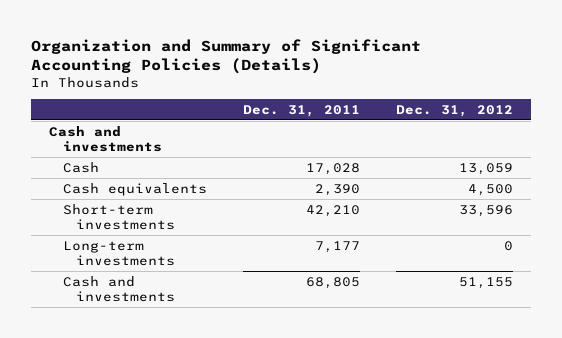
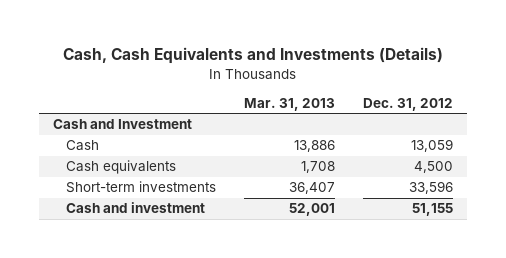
[31,38,422,75] Organization and Summary of Significant Accounting Policies (Details) -> [63,47,444,65] Cash, Cash Equivalents and Investments (Details)
[242,105,360,118] Dec. 31, 2011 -> none
none -> [244,97,336,111] Mar. 31, 2013
[49,125,162,153] Cash and investments -> [52,119,192,130] Cash and Investment
[62,240,176,267] Long-term investments -> none
[62,275,176,303] Cash and investments -> [65,202,205,214] Cash and investment

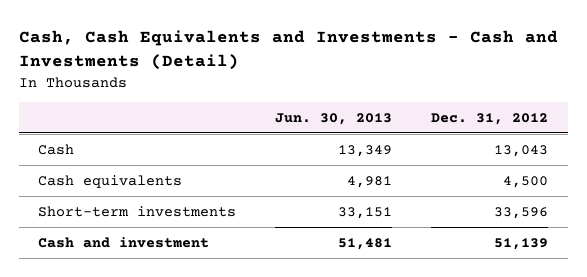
[63,47,444,65] Cash, Cash Equivalents and Investments (Details) -> [18,30,558,70] Cash, Cash Equivalents and Investments - Cash and Investments (Detail)
[244,97,336,111] Mar. 31, 2013 -> none
none -> [275,112,393,125] Jun. 30, 2013
[52,119,192,130] Cash and Investment -> none
[411,139,454,153] 13,059 -> [494,144,549,157] 13,043
[412,203,454,217] 51,155 -> [494,237,549,250] 51,139

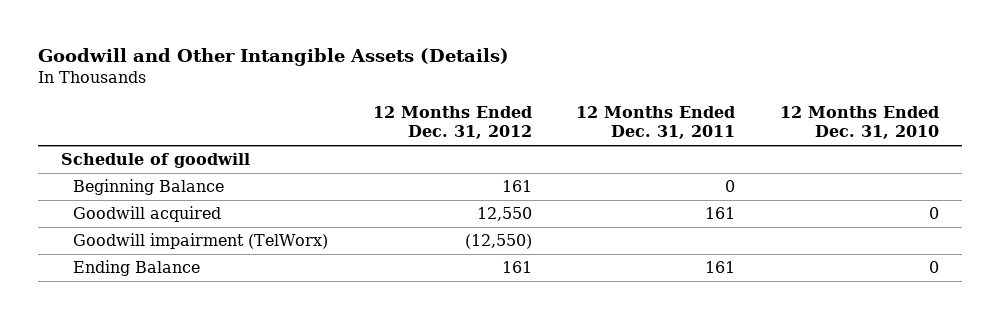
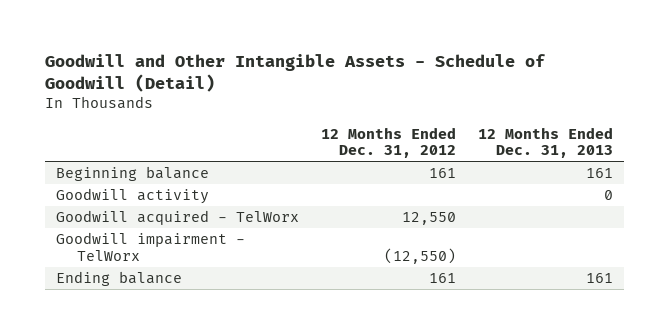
[38,48,510,67] Goodwill and Other Intangible Assets (Details) -> [44,53,545,92] Goodwill and Other Intangible Assets - Schedule of Goodwill (Detail)
[576,105,736,140] 12 Months Ended Dec. 31, 2011 -> none
[780,105,940,140] 12 Months Ended Dec. 31, 2010 -> none
none -> [477,126,613,159] 12 Months Ended Dec. 31, 2013
[60,153,250,169] Schedule of goodwill -> none
[72,179,224,196] Beginning Balance -> [55,166,209,182] Beginning balance
none -> [55,188,209,205] Goodwill activity
[72,206,221,223] Goodwill acquired -> [55,210,299,226] Goodwill acquired - TelWorx
[72,233,328,250] Goodwill impairment (TelWorx) -> [55,232,245,261] Goodwill impairment - TelWorx
[72,260,200,277] Ending Balance -> [55,271,182,287] Ending balance

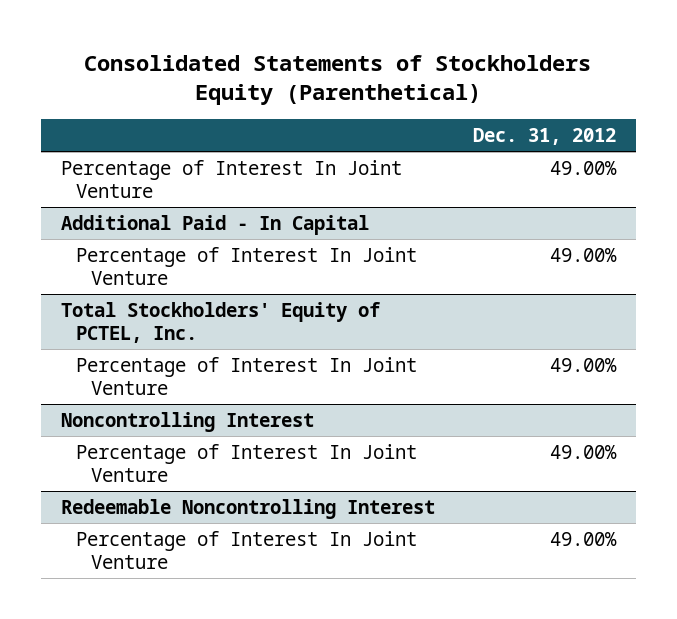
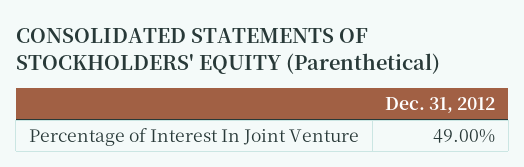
[84,54,592,106] Consolidated Statements of Stockholders Equity (Parenthetical) -> [15,27,440,75] CONSOLIDATED STATEMENTS OF STOCKHOLDERS' EQUITY (Parenthetical)
[60,214,369,235] Additional Paid - In Capital -> none
[75,246,417,286] Percentage of Interest In Joint Venture -> none
[60,301,381,344] Total Stockholders' Equity of PCTEL, Inc. -> none
[75,356,417,396] Percentage of Interest In Joint Venture -> none
[60,411,314,432] Noncontrolling Interest -> none
[75,443,417,483] Percentage of Interest In Joint Venture -> none
[60,498,435,519] Redeemable Noncontrolling Interest -> none
[75,530,417,570] Percentage of Interest In Joint Venture -> none

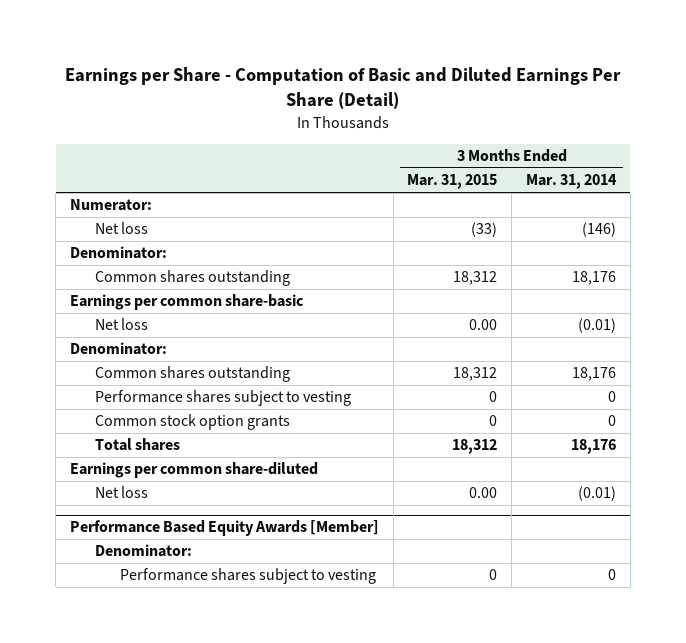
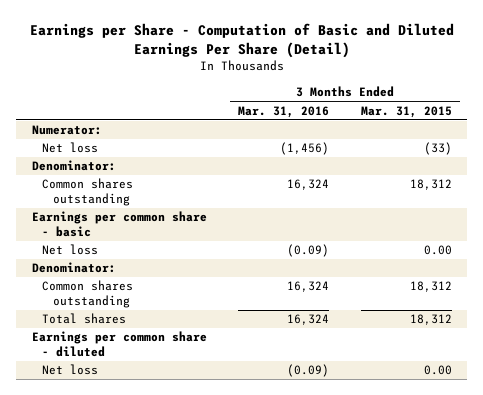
[525,174,617,190] Mar. 31, 2014 -> none
none -> [238,105,330,118] Mar. 31, 2016
[70,294,305,311] Earnings per common share-basic -> [31,211,207,237] Earnings per common share - basic
[94,390,351,407] Performance shares subject to vesting -> none
[94,414,290,431] Common stock option grants -> none
[70,462,319,479] Earnings per common share-diluted -> [31,331,207,357] Earnings per common share - diluted
[70,520,380,537] Performance Based Equity Awards [Member] -> none
[94,544,192,558] Denominator: -> none
[119,568,376,585] Performance shares subject to vesting -> none

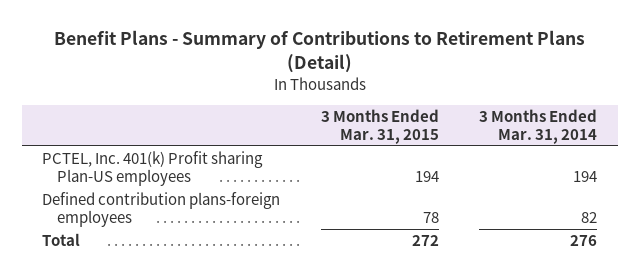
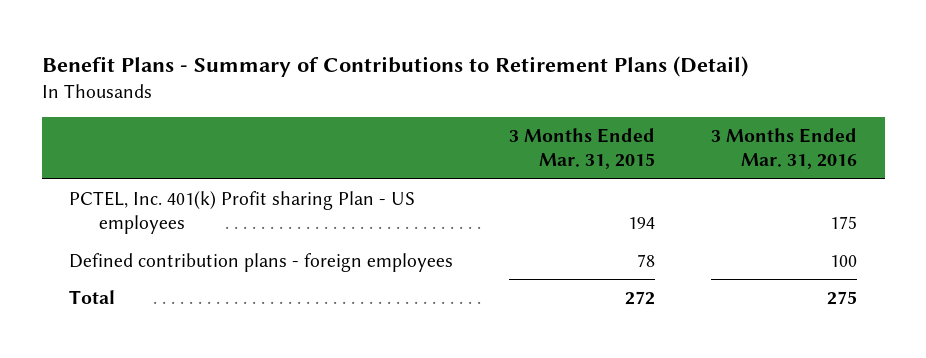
[479,108,598,145] 3 Months Ended Mar. 31, 2014 -> none
none -> [710,127,857,170] 3 Months Ended Mar. 31, 2016
[42,150,264,187] PCTEL, Inc. 401(k) Profit sharing Plan-US employees -> [69,190,416,235] PCTEL, Inc. 401(k) Profit sharing Plan - US employees
[42,191,281,228] Defined contribution plans-foreign employees -> [69,252,454,272] Defined contribution plans - foreign employees

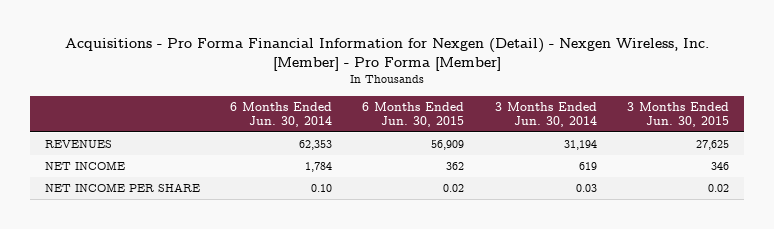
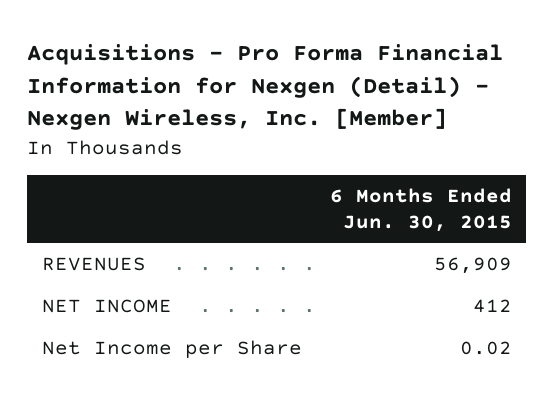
[64,38,709,72] Acquisitions - Pro Forma Financial Information for Nexgen (Detail) - Nexgen Wireless, Inc. [Member] - Pro Forma [Member] -> [27,44,504,131] Acquisitions - Pro Forma Financial Information for Nexgen (Detail) - Nexgen Wireless, Inc. [Member]
[230,101,333,128] 6 Months Ended Jun. 30, 2014 -> none
[494,101,597,128] 3 Months Ended Jun. 30, 2014 -> none
[626,101,729,128] 3 Months Ended Jun. 30, 2015 -> none
[446,162,465,171] 362 -> [473,299,513,314] 412
[44,183,200,193] NET INCOME PER SHARE -> [41,340,302,360] Net Income per Share

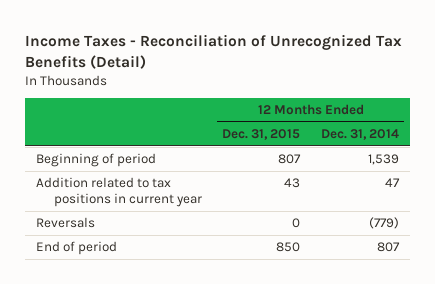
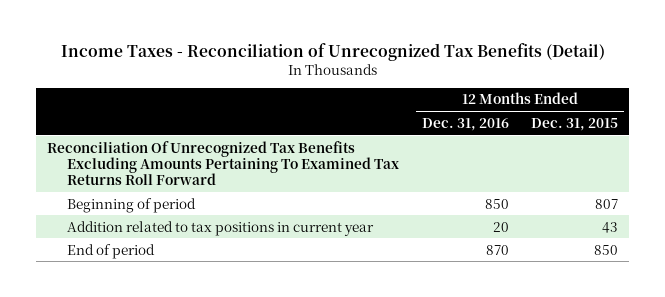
[321,129,400,141] Dec. 31, 2014 -> none
none -> [421,117,509,131] Dec. 31, 2016
none -> [47,140,400,185] Reconciliation Of Unrecognized Tax Benefits Excluding Amounts Pertaining To Examined Tax Returns Roll Forward
[35,217,95,229] Reversals -> none

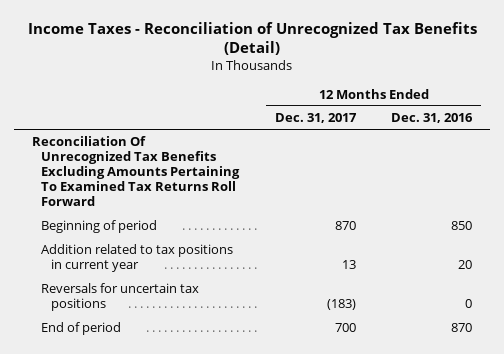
[531,117,619,131] Dec. 31, 2015 -> none
none -> [274,113,357,124] Dec. 31, 2017
none -> [41,283,200,312] Reversals for uncertain tax positions

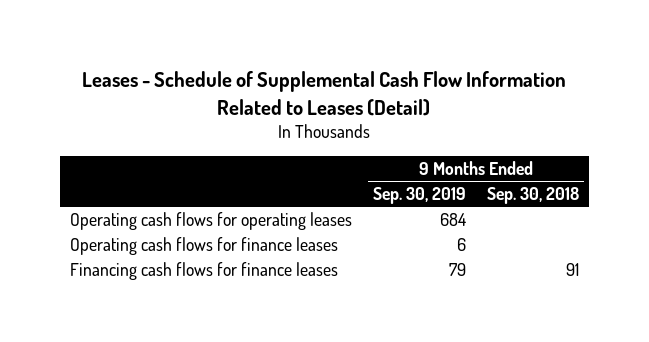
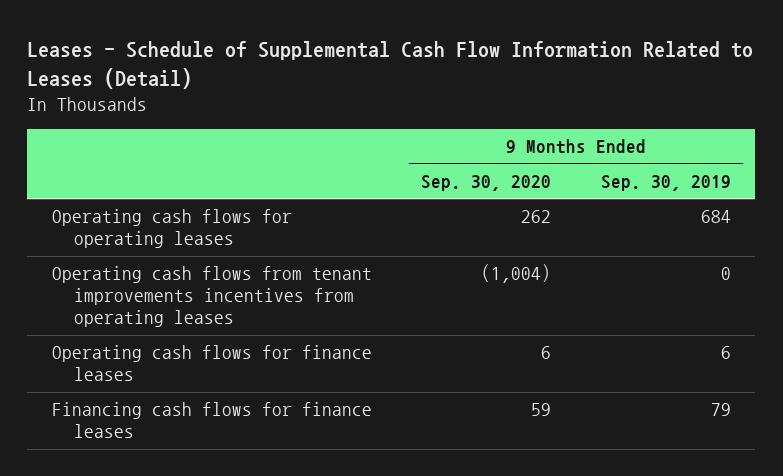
[486,186,579,204] Sep. 30, 2018 -> none
none -> [421,174,552,191] Sep. 30, 2020
none -> [51,266,372,328] Operating cash flows from tenant improvements incentives from operating leases

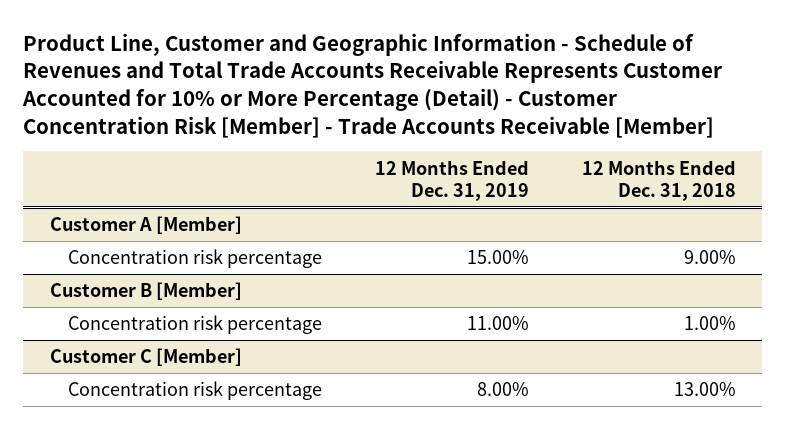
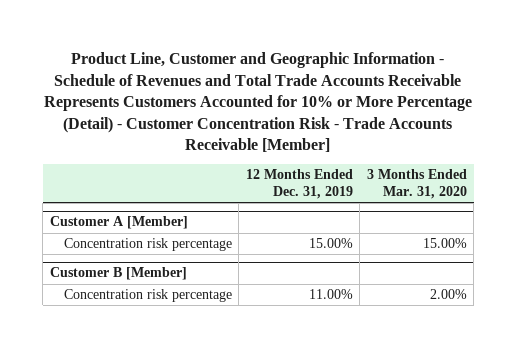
[22,32,723,138] Product Line, Customer and Geographic Information - Schedule of Revenues and Total Trade Accounts Receivable Represents Customer Accounted for 10% or More Percentage (Detail) - Customer Concentration Risk [Member] - Trade Accounts Receivable [Member] -> [44,52,473,153] Product Line, Customer and Geographic Information - Schedule of Revenues and Total Trade Accounts Receivable Represents Customers Accounted for 10% or More Percentage (Detail) - Customer Concentration Risk - Trade Accounts Receivable [Member]
[581,159,736,201] 12 Months Ended Dec. 31, 2018 -> none
none -> [366,169,467,199] 3 Months Ended Mar. 31, 2020
[49,348,242,367] Customer C [Member] -> none
[68,381,323,401] Concentration risk percentage -> none

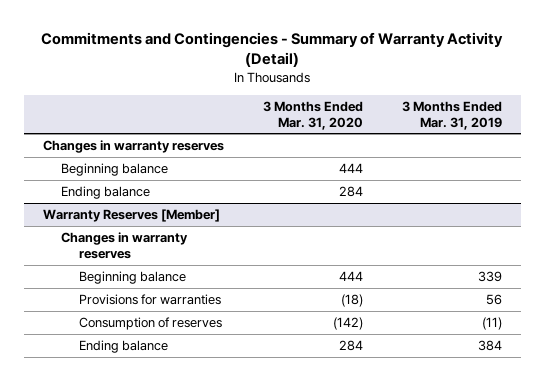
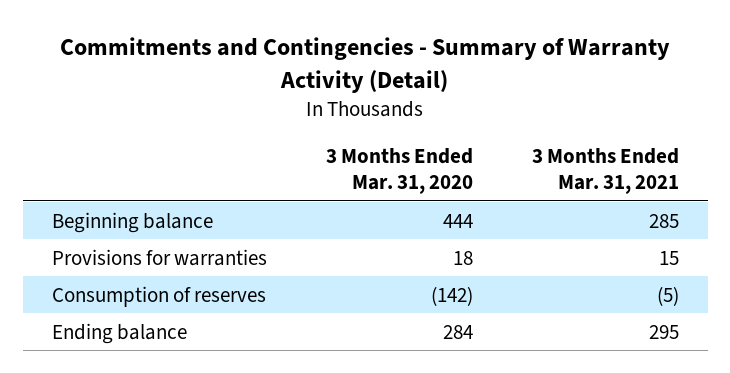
[401,100,502,130] 3 Months Ended Mar. 31, 2019 -> none
none -> [531,148,679,195] 3 Months Ended Mar. 31, 2021
[42,140,224,154] Changes in warranty reserves -> none
[60,186,150,200] Ending balance -> none
[42,209,220,223] Warranty Reserves [Member] -> none
[60,232,188,260] Changes in warranty reserves -> none
[78,271,186,285] Beginning balance -> none
[340,294,363,308] (18) -> [452,250,473,265] 18

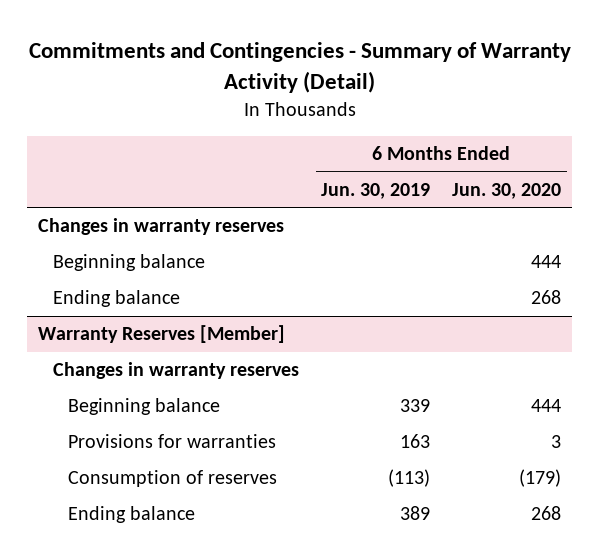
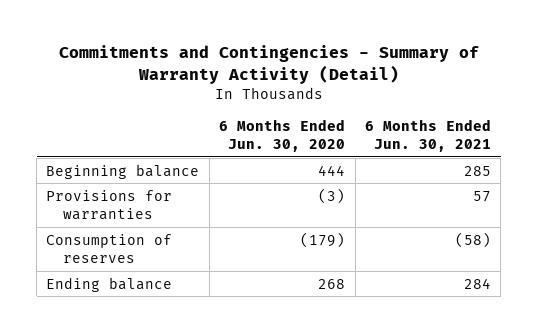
[321,182,431,199] Jun. 30, 2019 -> none
none -> [364,118,491,153] 6 Months Ended Jun. 30, 2021
[38,218,285,236] Changes in warranty reserves -> none
[53,290,181,308] Ending balance -> none
[38,325,286,344] Warranty Reserves [Member] -> none
[53,362,300,380] Changes in warranty reserves -> none
[68,398,221,416] Beginning balance -> none
[551,435,562,449] 3 -> [318,187,346,204] (3)

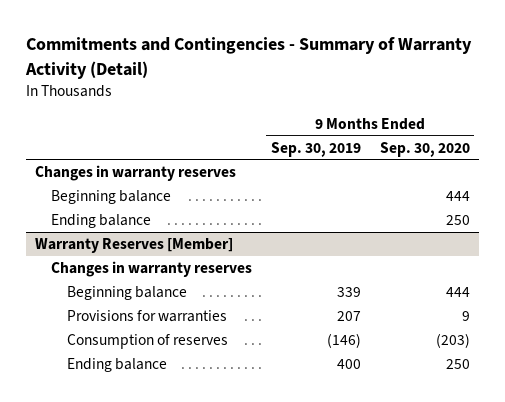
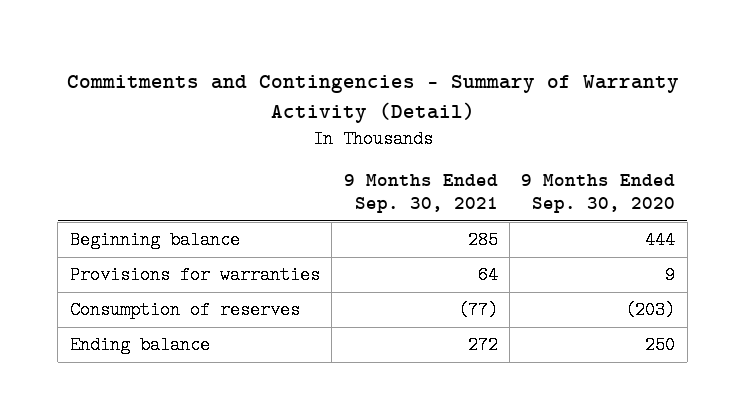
[270,141,361,157] Sep. 30, 2019 -> none
none -> [343,174,498,214] 9 Months Ended Sep. 30, 2021
[35,165,237,182] Changes in warranty reserves -> none
[51,214,152,229] Ending balance -> none
[35,238,234,254] Warranty Reserves [Member] -> none
[51,261,253,278] Changes in warranty reserves -> none
[67,286,188,301] Beginning balance -> none

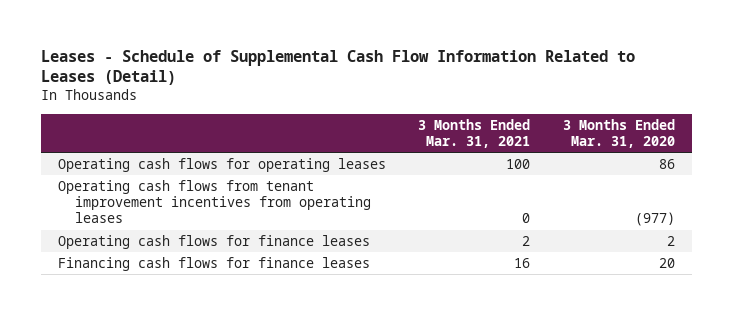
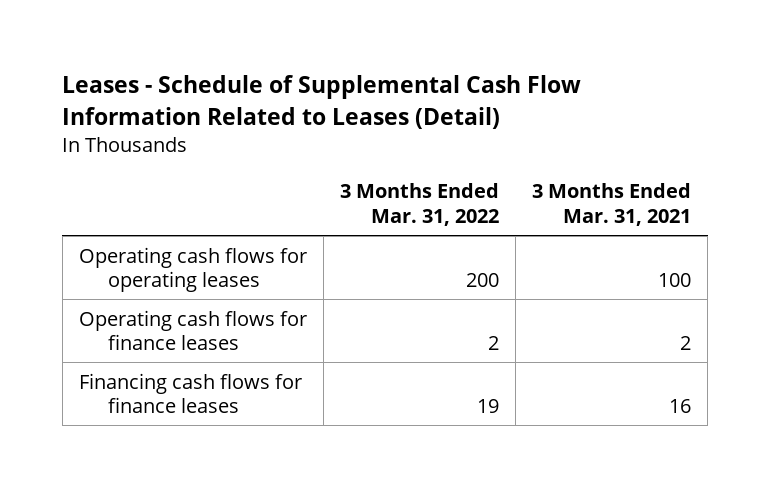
[563,118,676,148] 3 Months Ended Mar. 31, 2020 -> none
none -> [339,183,499,226] 3 Months Ended Mar. 31, 2022
[57,179,371,224] Operating cash flows from tenant improvement incentives from operating leases -> none

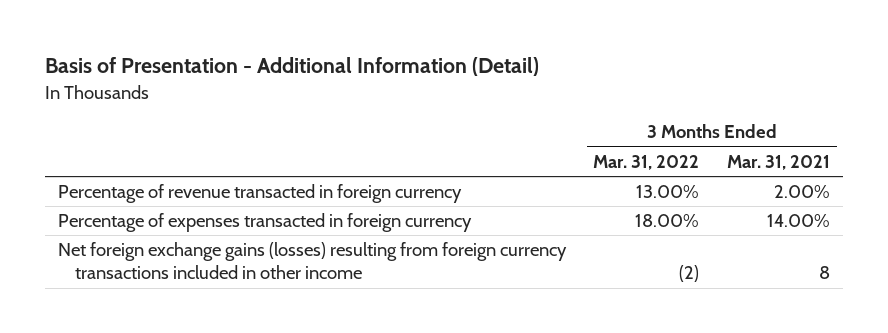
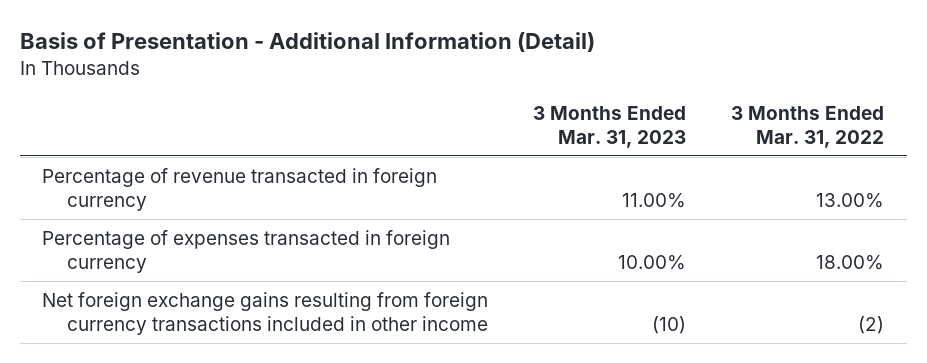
[726,154,830,170] Mar. 31, 2021 -> none
none -> [533,106,687,148] 3 Months Ended Mar. 31, 2023
[58,242,568,280] Net foreign exchange gains (losses) resulting from foreign currency transactions included in other income -> [42,291,489,335] Net foreign exchange gains resulting from foreign currency transactions included in other income

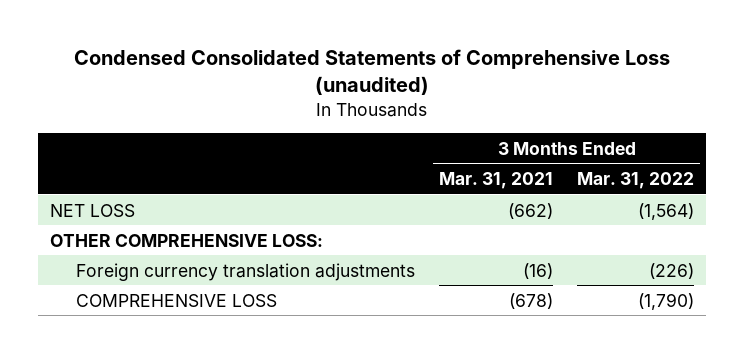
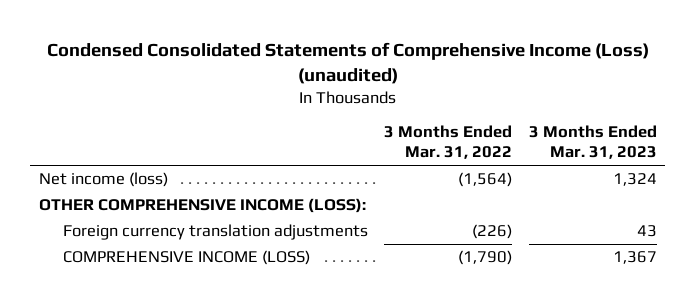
[73,48,670,95] Condensed Consolidated Statements of Comprehensive Loss (unaudited) -> [46,41,649,84] Condensed Consolidated Statements of Comprehensive Income (Loss) (unaudited)
[439,172,554,190] Mar. 31, 2021 -> none
none -> [528,125,657,160] 3 Months Ended Mar. 31, 2023
[49,203,135,217] NET LOSS -> [38,172,168,188] Net income (loss)
[49,233,323,247] OTHER COMPREHENSIVE LOSS: -> [38,198,366,214] OTHER COMPREHENSIVE INCOME (LOSS):
[76,293,278,307] COMPREHENSIVE LOSS -> [62,250,310,266] COMPREHENSIVE INCOME (LOSS)

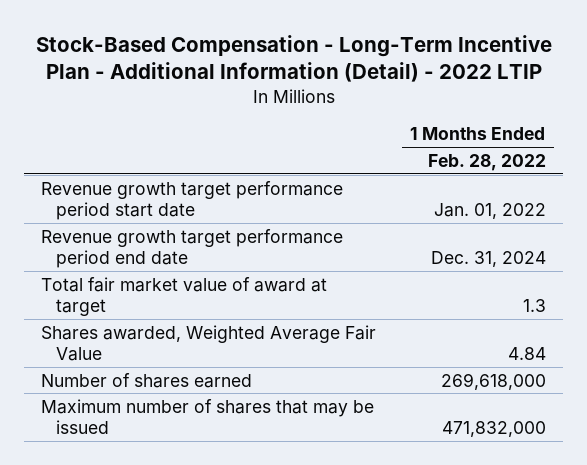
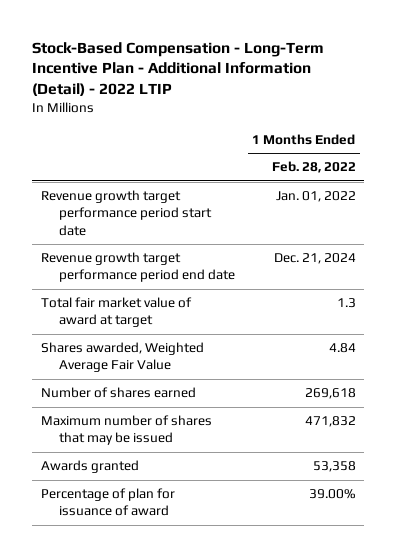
[430,250,546,267] Dec. 31, 2024 -> [273,253,356,265] Dec. 21, 2024
[440,372,546,390] 269,618,000 -> [304,388,356,400] 269,618
[441,420,546,437] 471,832,000 -> [304,416,356,428] 471,832
none -> [40,460,139,474] Awards granted
none -> [40,488,175,517] Percentage of plan for issuance of award

